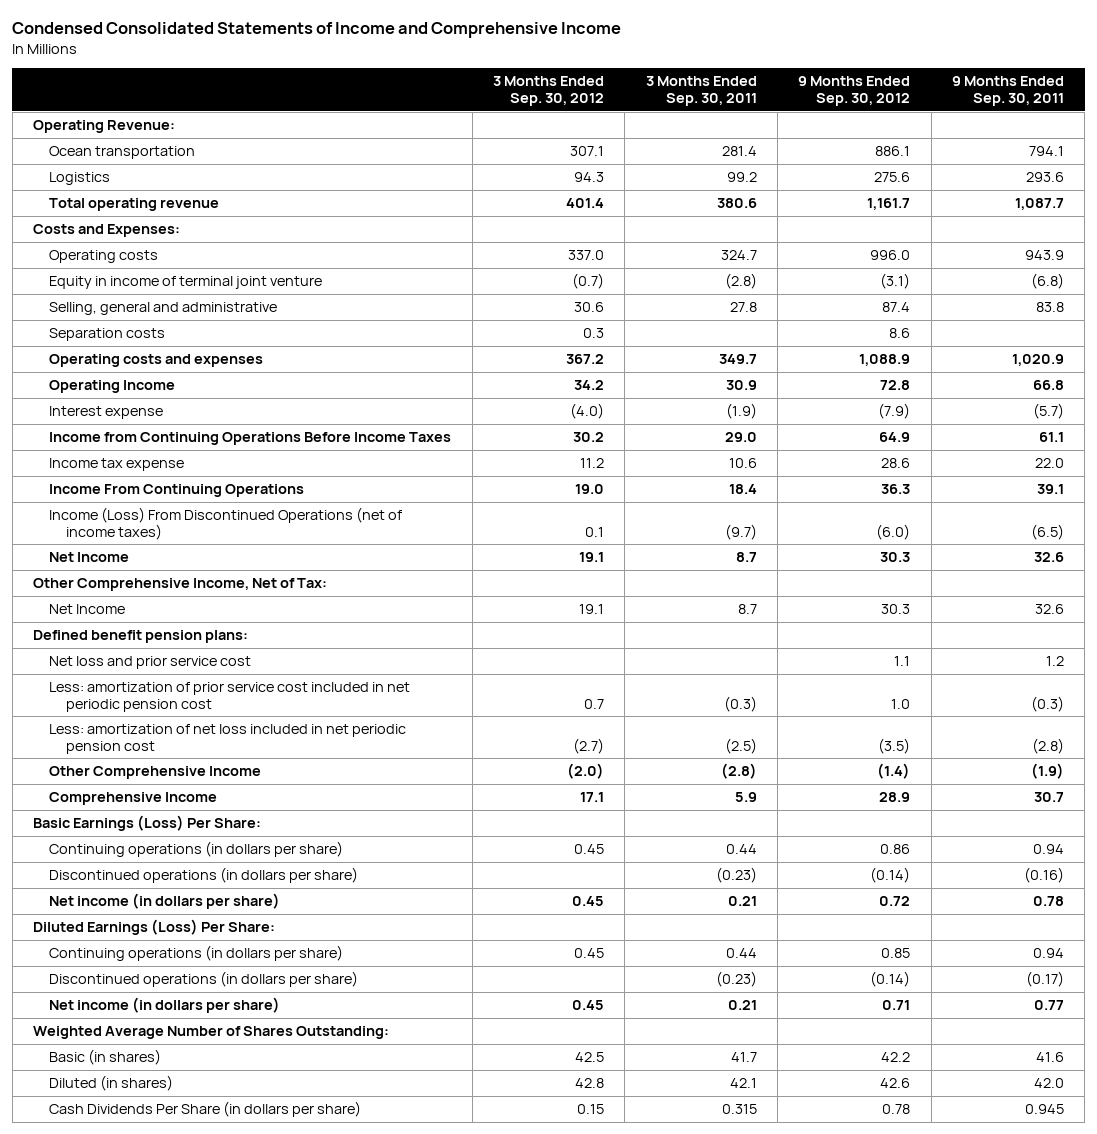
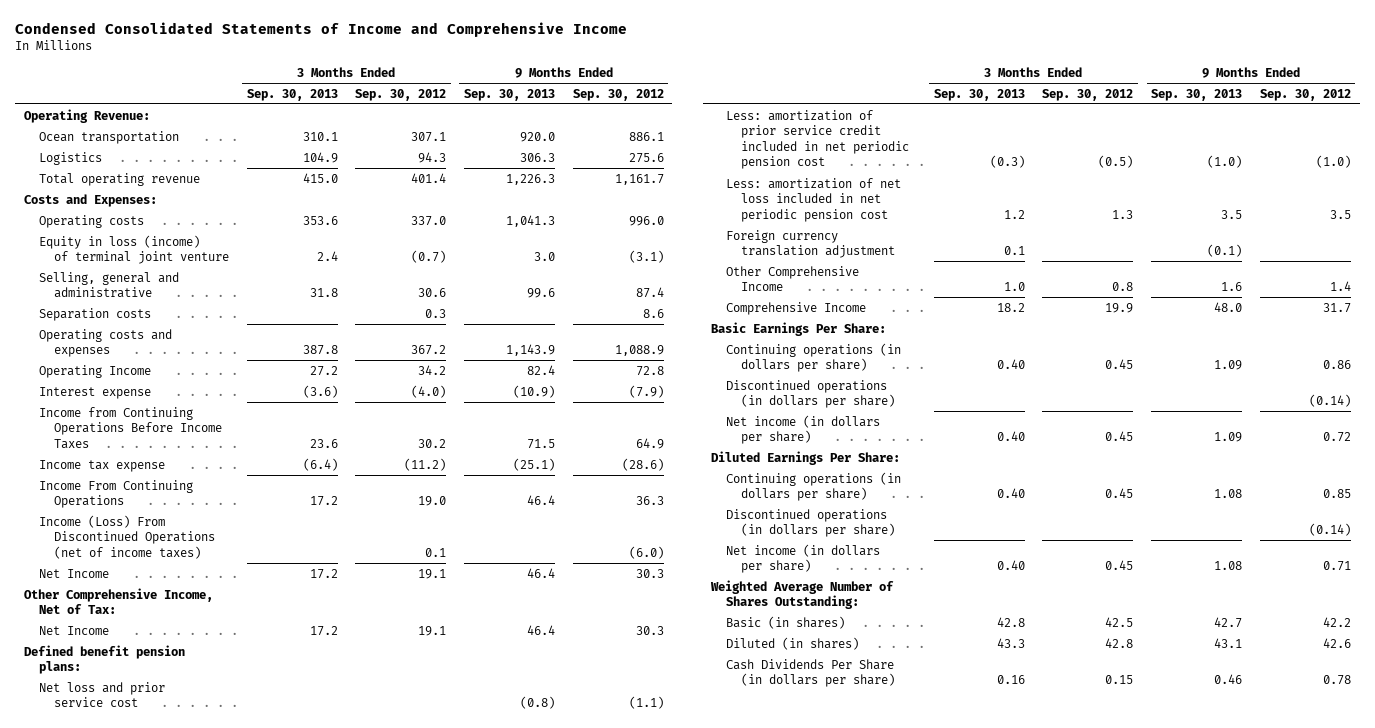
[645,76,757,107] 3 Months Ended Sep. 30, 2011 -> none
[951,76,1064,107] 9 Months Ended Sep. 30, 2011 -> none
none -> [246,88,338,101] Sep. 30, 2013
none -> [463,88,555,101] Sep. 30, 2013
[49,276,323,290] Equity in income of terminal joint venture -> [39,234,229,265] Equity in loss (income) of terminal joint venture
[579,458,604,469] 11.2 -> [404,457,447,471] (11.2)
[881,458,911,469] 28.6 -> [621,457,664,471] (28.6)
[894,656,911,667] 1.1 -> [628,696,664,710] (1.1)
[49,682,411,712] Less: amortization of prior service cost included in net periodic pension cost -> [726,109,909,170] Less: amortization of prior service credit included in net periodic pension cost
[583,698,604,709] 0.7 -> [1098,155,1134,169] (0.5)
[891,698,911,709] 1.0 -> [1315,155,1351,169] (1.0)
[572,737,604,754] (2.7) -> [1112,209,1134,219] 1.3
[878,737,911,754] (3.5) -> [1329,209,1351,219] 3.5
none -> [726,229,895,259] Foreign currency translation adjustment
[566,763,604,780] (2.0) -> [1112,282,1134,292] 0.8
[877,763,911,780] (1.4) -> [1329,281,1351,292] 1.4
[579,792,604,803] 17.1 -> [1105,302,1134,313] 19.9
[879,792,911,803] 28.9 -> [1322,302,1351,313] 31.7
[32,815,261,832] Basic Earnings (Loss) Per Share: -> [711,321,887,336] Basic Earnings Per Share:
[32,919,275,936] Diluted Earnings (Loss) Per Share: -> [711,450,901,465] Diluted Earnings Per Share:

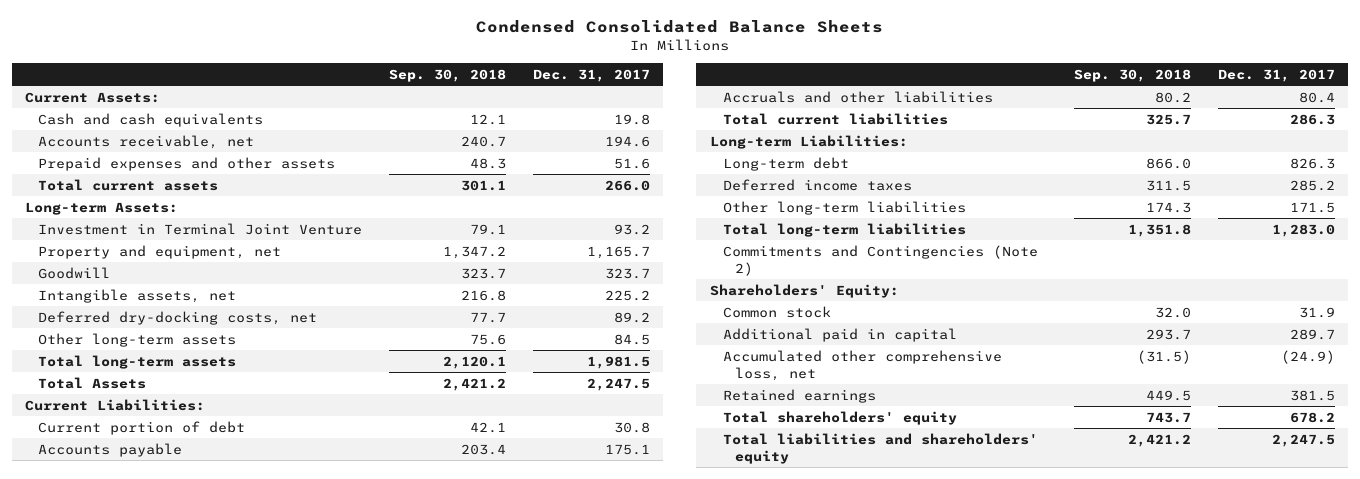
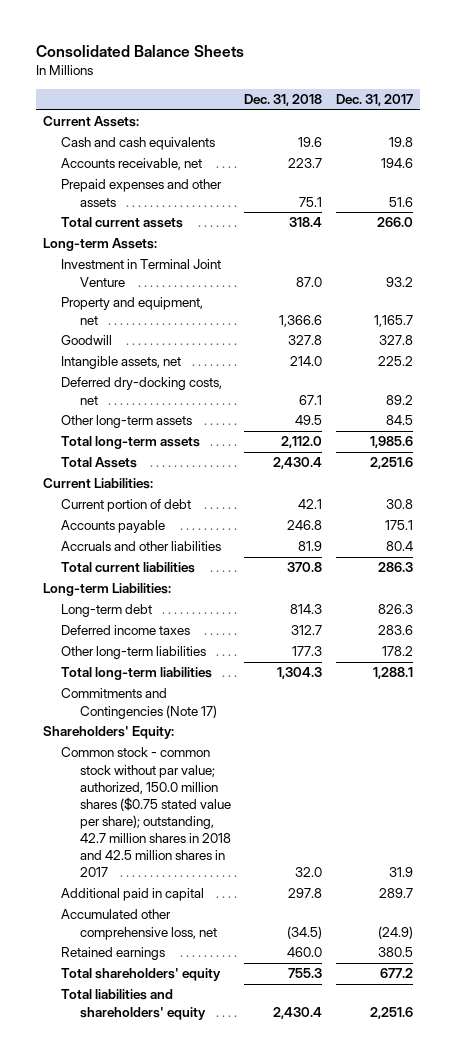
[475,20,883,34] Condensed Consolidated Balance Sheets -> [36,44,245,57] Consolidated Balance Sheets
[388,68,506,82] Sep. 30, 2018 -> none
none -> [244,94,323,107] Dec. 31, 2018
[604,267,650,279] 323.7 -> [379,335,414,346] 327.8
[586,355,650,369] 1,981.5 -> [370,436,414,449] 1,985.6
[586,377,650,391] 2,247.5 -> [370,457,414,470] 2,251.6
[1289,179,1335,191] 285.2 -> [378,625,414,636] 283.6
[1289,201,1335,213] 171.5 -> [382,646,414,657] 178.2
[1271,223,1335,237] 1,283.0 -> [373,667,414,680] 1,288.1
[722,244,1038,276] Commitments and Contingencies (Note 2) -> [61,688,217,719] Commitments and Contingencies (Note 17)
[722,305,831,318] Common stock -> [61,747,231,878] Common stock - common stock without par value; authorized, 150.0 million shares ($0.75 stated value per share); outstanding, 42.7 million shares in 2018 and 42.5 million shares in 2017
[1289,389,1335,401] 381.5 -> [378,947,414,958] 380.5
[1289,411,1335,423] 678.2 -> [380,968,414,979] 677.2
[1271,433,1335,447] 2,247.5 -> [370,1006,414,1019] 2,251.6

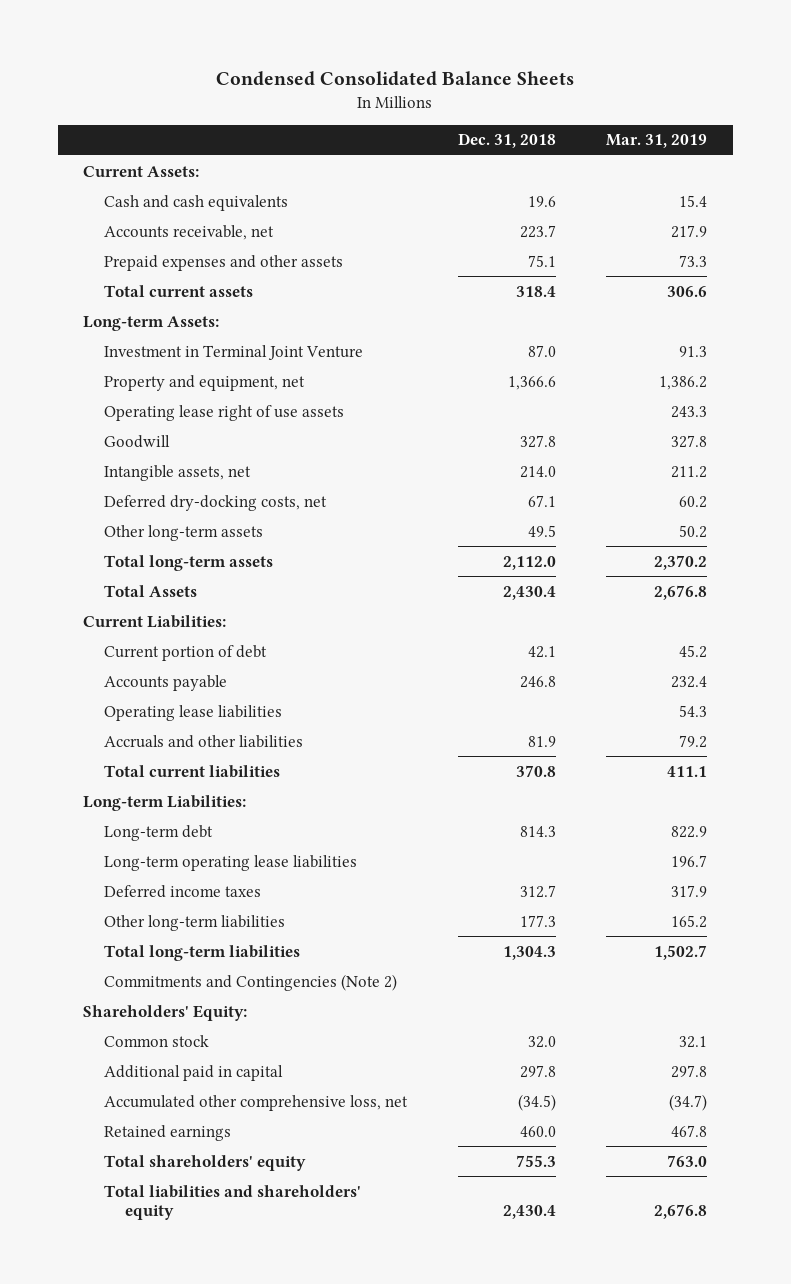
[36,44,245,57] Consolidated Balance Sheets -> [216,70,575,86] Condensed Consolidated Balance Sheets
[336,94,414,107] Dec. 31, 2017 -> none
none -> [606,134,708,149] Mar. 31, 2019
none -> [104,404,345,421] Operating lease right of use assets
none -> [104,704,283,721] Operating lease liabilities
none -> [104,854,358,871] Long-term operating lease liabilities
[61,688,217,719] Commitments and Contingencies (Note 17) -> [104,973,398,991] Commitments and Contingencies (Note 2)
[61,747,231,878] Common stock - common stock without par value; authorized, 150.0 million shares ($0.75 stated value per share); outstanding, 42.7 million shares in 2018 and 42.5 million shares in 2017 -> [104,1034,210,1047] Common stock

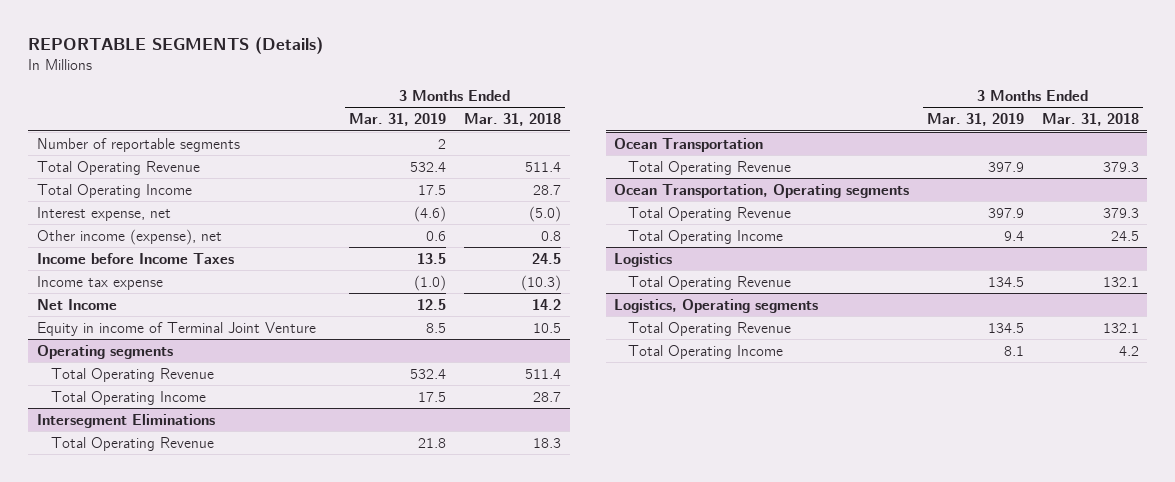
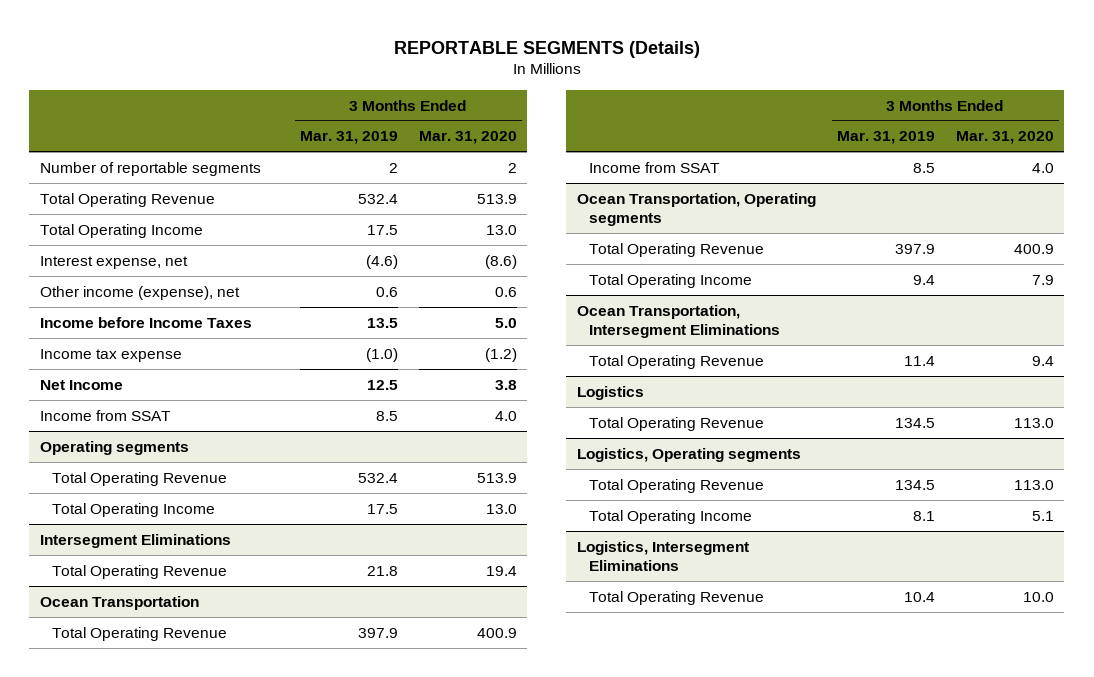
[463,113,561,127] Mar. 31, 2018 -> none
none -> [418,131,517,145] Mar. 31, 2020
[36,321,316,336] Equity in income of Terminal Joint Venture -> [39,409,171,421] Income from SSAT
none -> [588,161,720,173] Income from SSAT
none -> [576,304,780,339] Ocean Transportation, Intersegment Eliminations
none -> [588,354,764,369] Total Operating Revenue
none -> [576,540,749,572] Logistics, Intersegment Eliminations
none -> [588,590,764,605] Total Operating Revenue

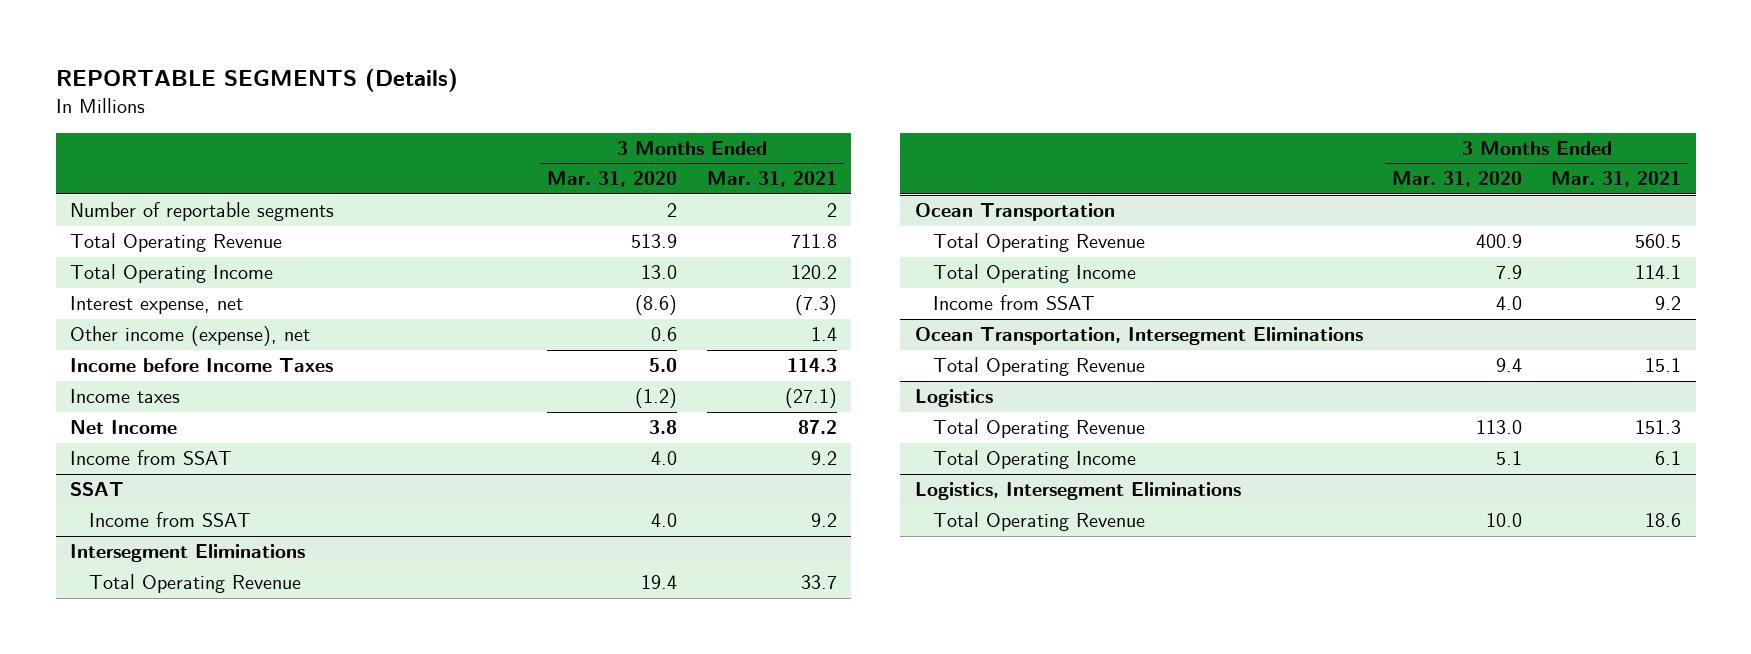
[299,131,398,145] Mar. 31, 2019 -> none
none -> [706,171,837,188] Mar. 31, 2021
[39,348,182,362] Income tax expense -> [70,389,181,404] Income taxes
[39,440,189,455] Operating segments -> none
[51,471,227,486] Total Operating Revenue -> none
[51,502,215,517] Total Operating Income -> none
none -> [70,482,125,497] SSAT
none -> [88,512,251,528] Income from SSAT
[576,192,816,227] Ocean Transportation, Operating segments -> none
[588,242,764,257] Total Operating Revenue -> none
[588,161,720,173] Income from SSAT -> [933,295,1096,311] Income from SSAT
[576,447,801,462] Logistics, Operating segments -> none
[588,478,764,493] Total Operating Revenue -> none

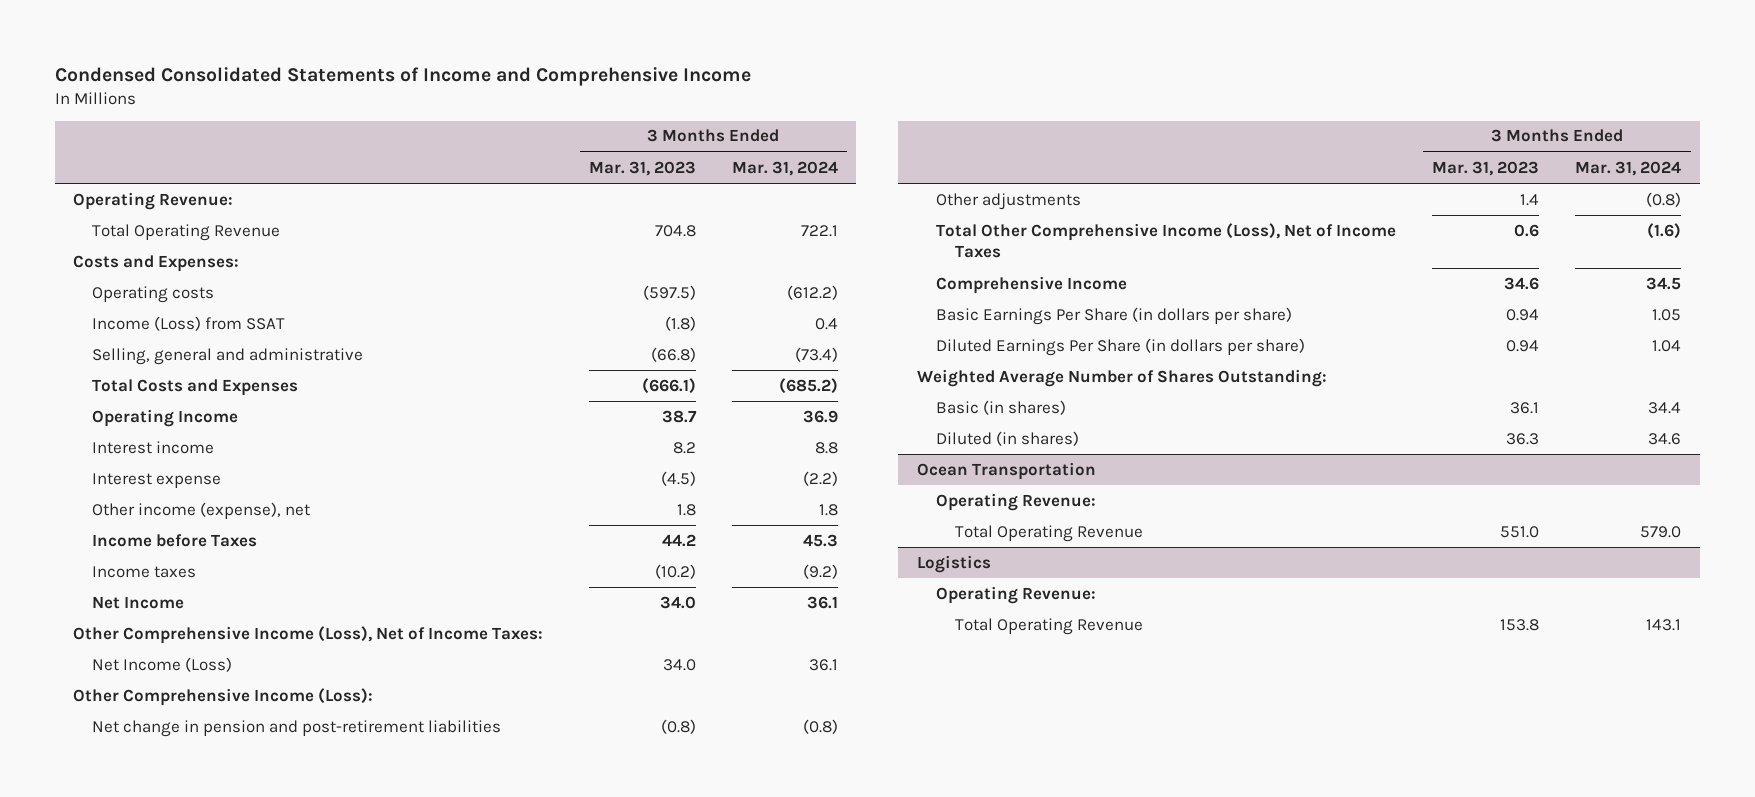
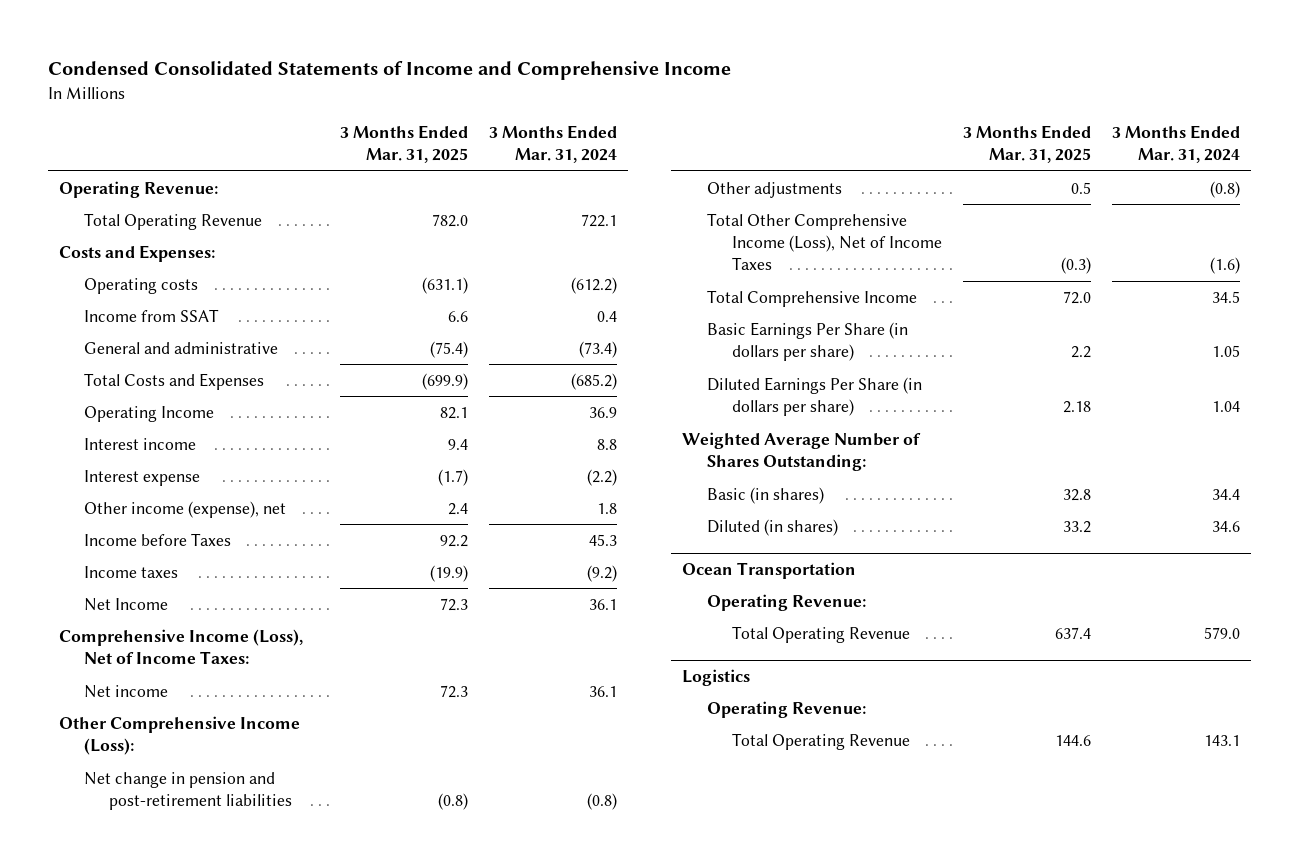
[588,160,696,176] Mar. 31, 2023 -> none
none -> [340,125,469,164] 3 Months Ended Mar. 31, 2025
[92,315,286,331] Income (Loss) from SSAT -> [83,308,219,322] Income from SSAT
[92,347,364,365] Selling, general and administrative -> [83,341,278,354] General and administrative
[73,625,544,644] Other Comprehensive Income (Loss), Net of Income Taxes: -> [58,628,303,665] Comprehensive Income (Loss), Net of Income Taxes:
[92,656,233,672] Net Income (Loss) -> [83,684,168,698] Net income
[935,275,1127,294] Comprehensive Income -> [707,289,918,307] Total Comprehensive Income

